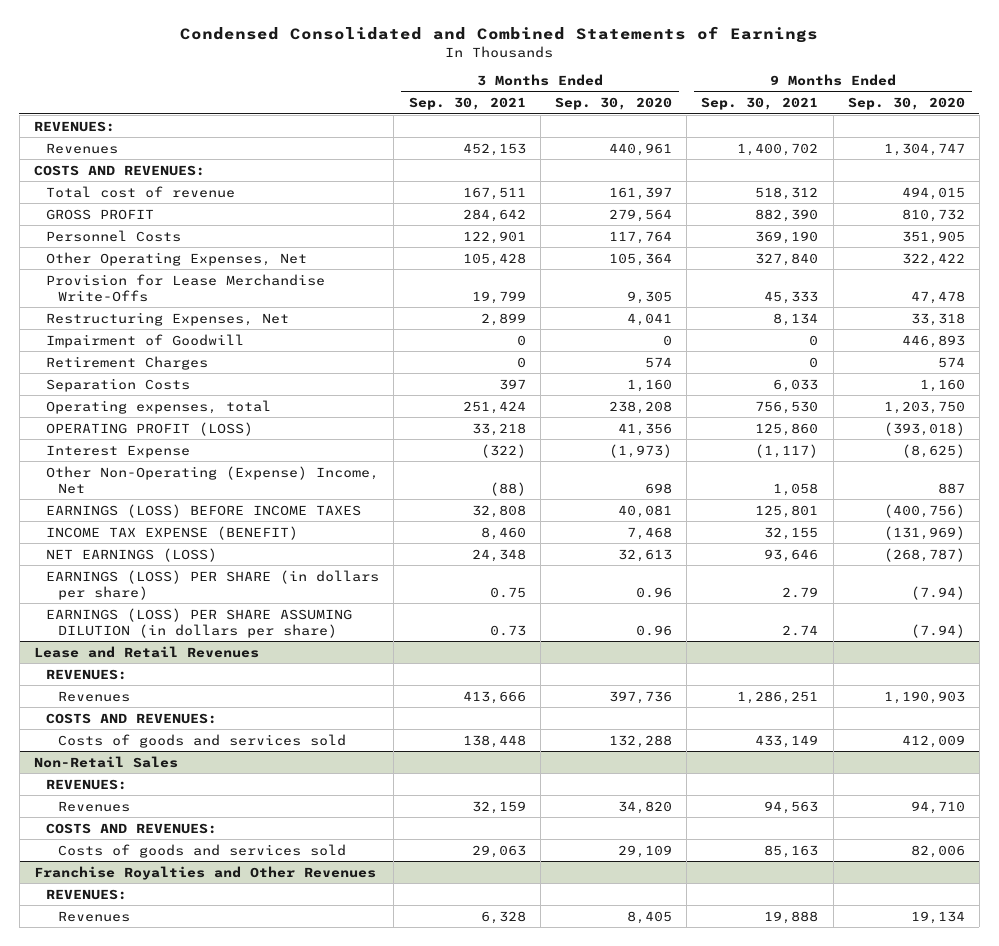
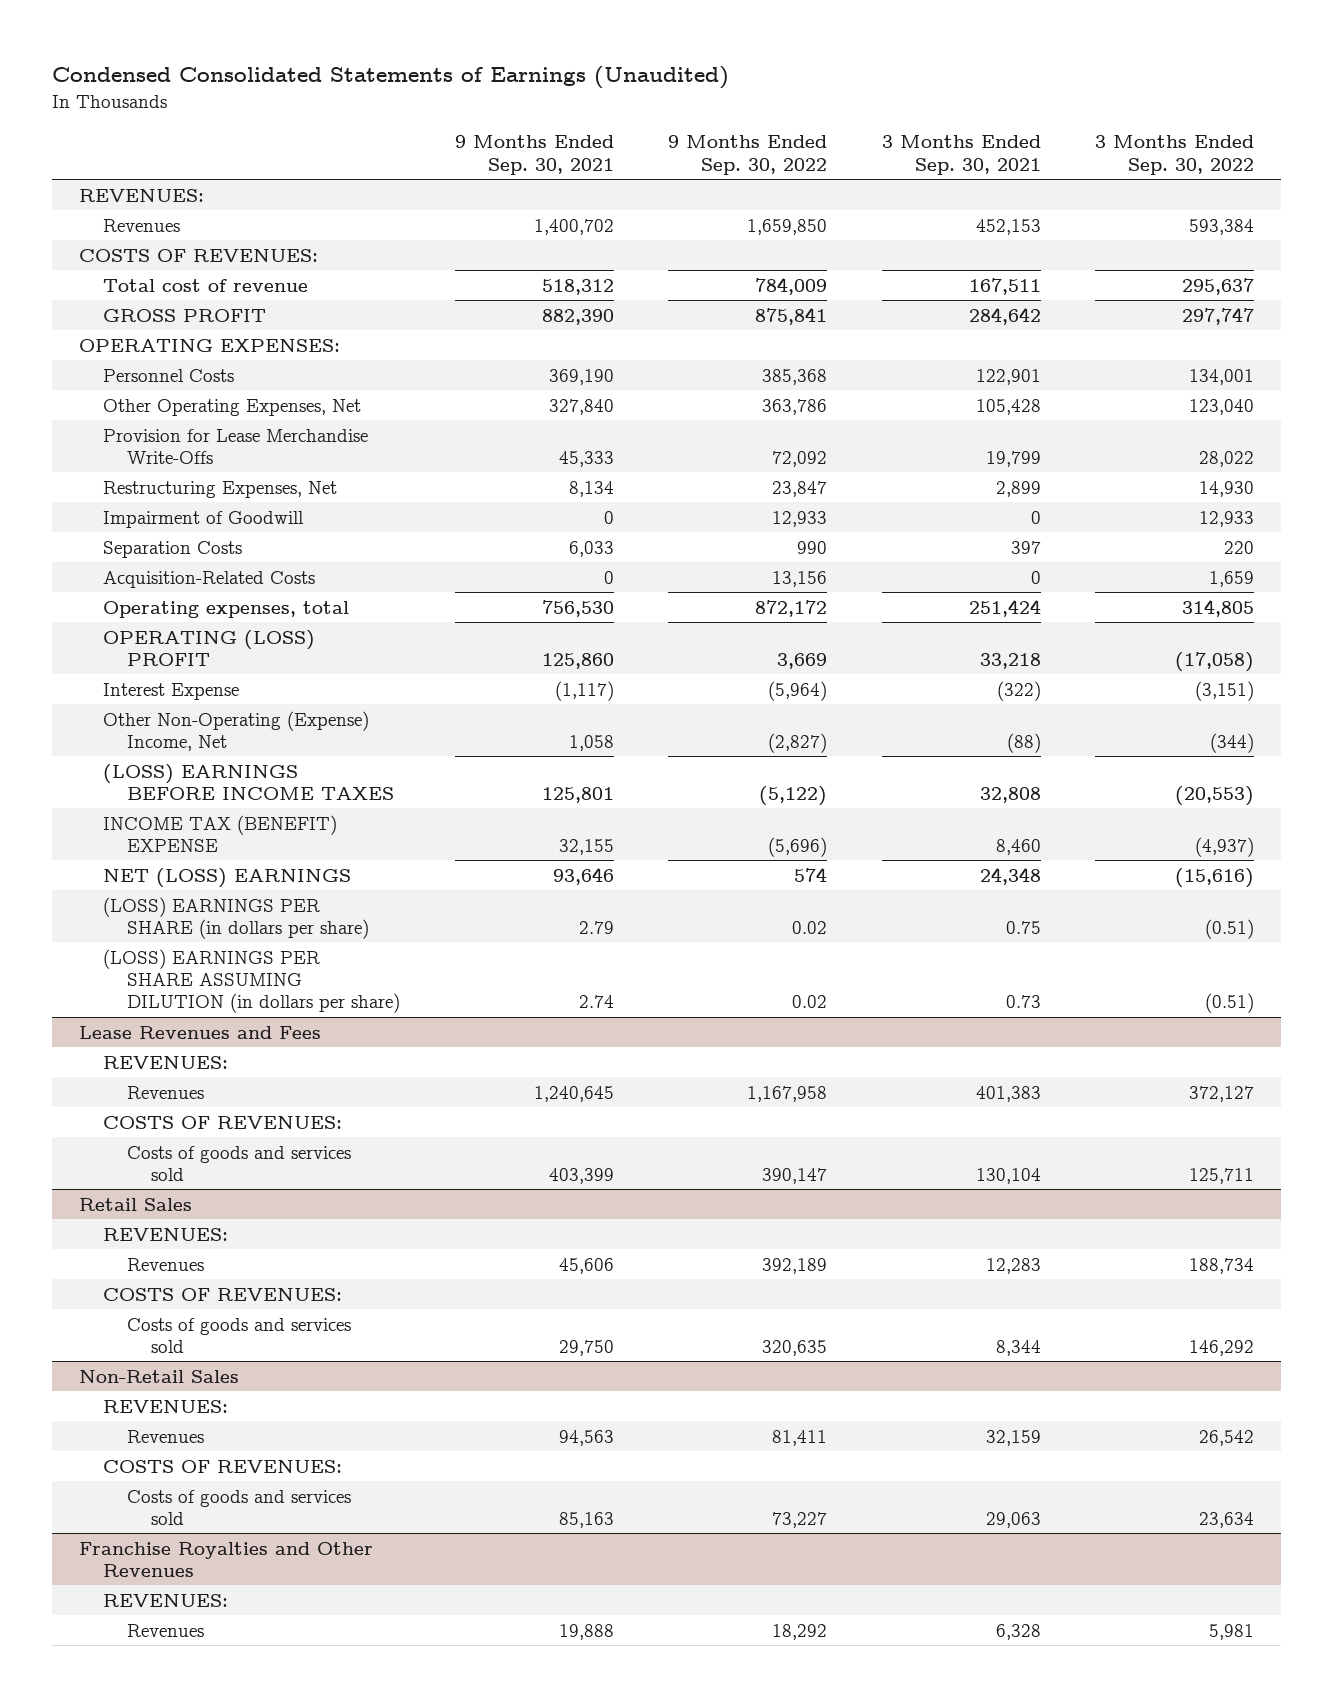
[180,26,819,44] Condensed Consolidated and Combined Statements of Earnings -> [51,65,729,89] Condensed Consolidated Statements of Earnings (Unaudited)
[554,97,672,111] Sep. 30, 2020 -> none
[847,97,965,111] Sep. 30, 2020 -> none
none -> [668,135,828,175] 9 Months Ended Sep. 30, 2022
none -> [1094,135,1254,175] 3 Months Ended Sep. 30, 2022
[33,164,205,176] COSTS AND REVENUES: -> [79,248,319,262] COSTS OF REVENUES:
none -> [79,338,341,352] OPERATING EXPENSES:
[46,355,209,370] Retirement Charges -> none
none -> [103,570,316,588] Acquisition-Related Costs
[46,421,254,436] OPERATING PROFIT (LOSS) -> [103,629,316,667] OPERATING (LOSS) PROFIT
[46,503,362,518] EARNINGS (LOSS) BEFORE INCOME TAXES -> [103,763,395,801] (LOSS) EARNINGS BEFORE INCOME TAXES
[46,525,299,540] INCOME TAX EXPENSE (BENEFIT) -> [103,814,338,853] INCOME TAX (BENEFIT) EXPENSE
[46,547,218,562] NET EARNINGS (LOSS) -> [103,867,352,888] NET (LOSS) EARNINGS
[46,569,380,600] EARNINGS (LOSS) PER SHARE (in dollars per share) -> [103,896,370,940] (LOSS) EARNINGS PER SHARE (in dollars per share)
[46,607,353,638] EARNINGS (LOSS) PER SHARE ASSUMING DILUTION (in dollars per share) -> [103,948,401,1014] (LOSS) EARNINGS PER SHARE ASSUMING DILUTION (in dollars per share)
[33,645,259,658] Lease and Retail Revenues -> [79,1025,322,1039] Lease Revenues and Fees
[462,690,526,704] 413,666 -> [975,1085,1041,1102] 401,383
[737,690,819,704] 1,286,251 -> [533,1085,614,1102] 1,240,645
[46,712,218,724] COSTS AND REVENUES: -> [103,1115,343,1129] COSTS OF REVENUES:
[462,734,526,748] 138,448 -> [975,1168,1041,1185] 130,104
[755,734,819,748] 433,149 -> [548,1168,614,1185] 403,399
none -> [79,1197,193,1211] Retail Sales
none -> [103,1227,229,1241] REVENUES:
none -> [127,1257,205,1271] Revenues
none -> [103,1287,343,1301] COSTS OF REVENUES:
none -> [127,1317,352,1354] Costs of goods and services sold
[46,822,218,834] COSTS AND REVENUES: -> [103,1459,343,1473] COSTS OF REVENUES:

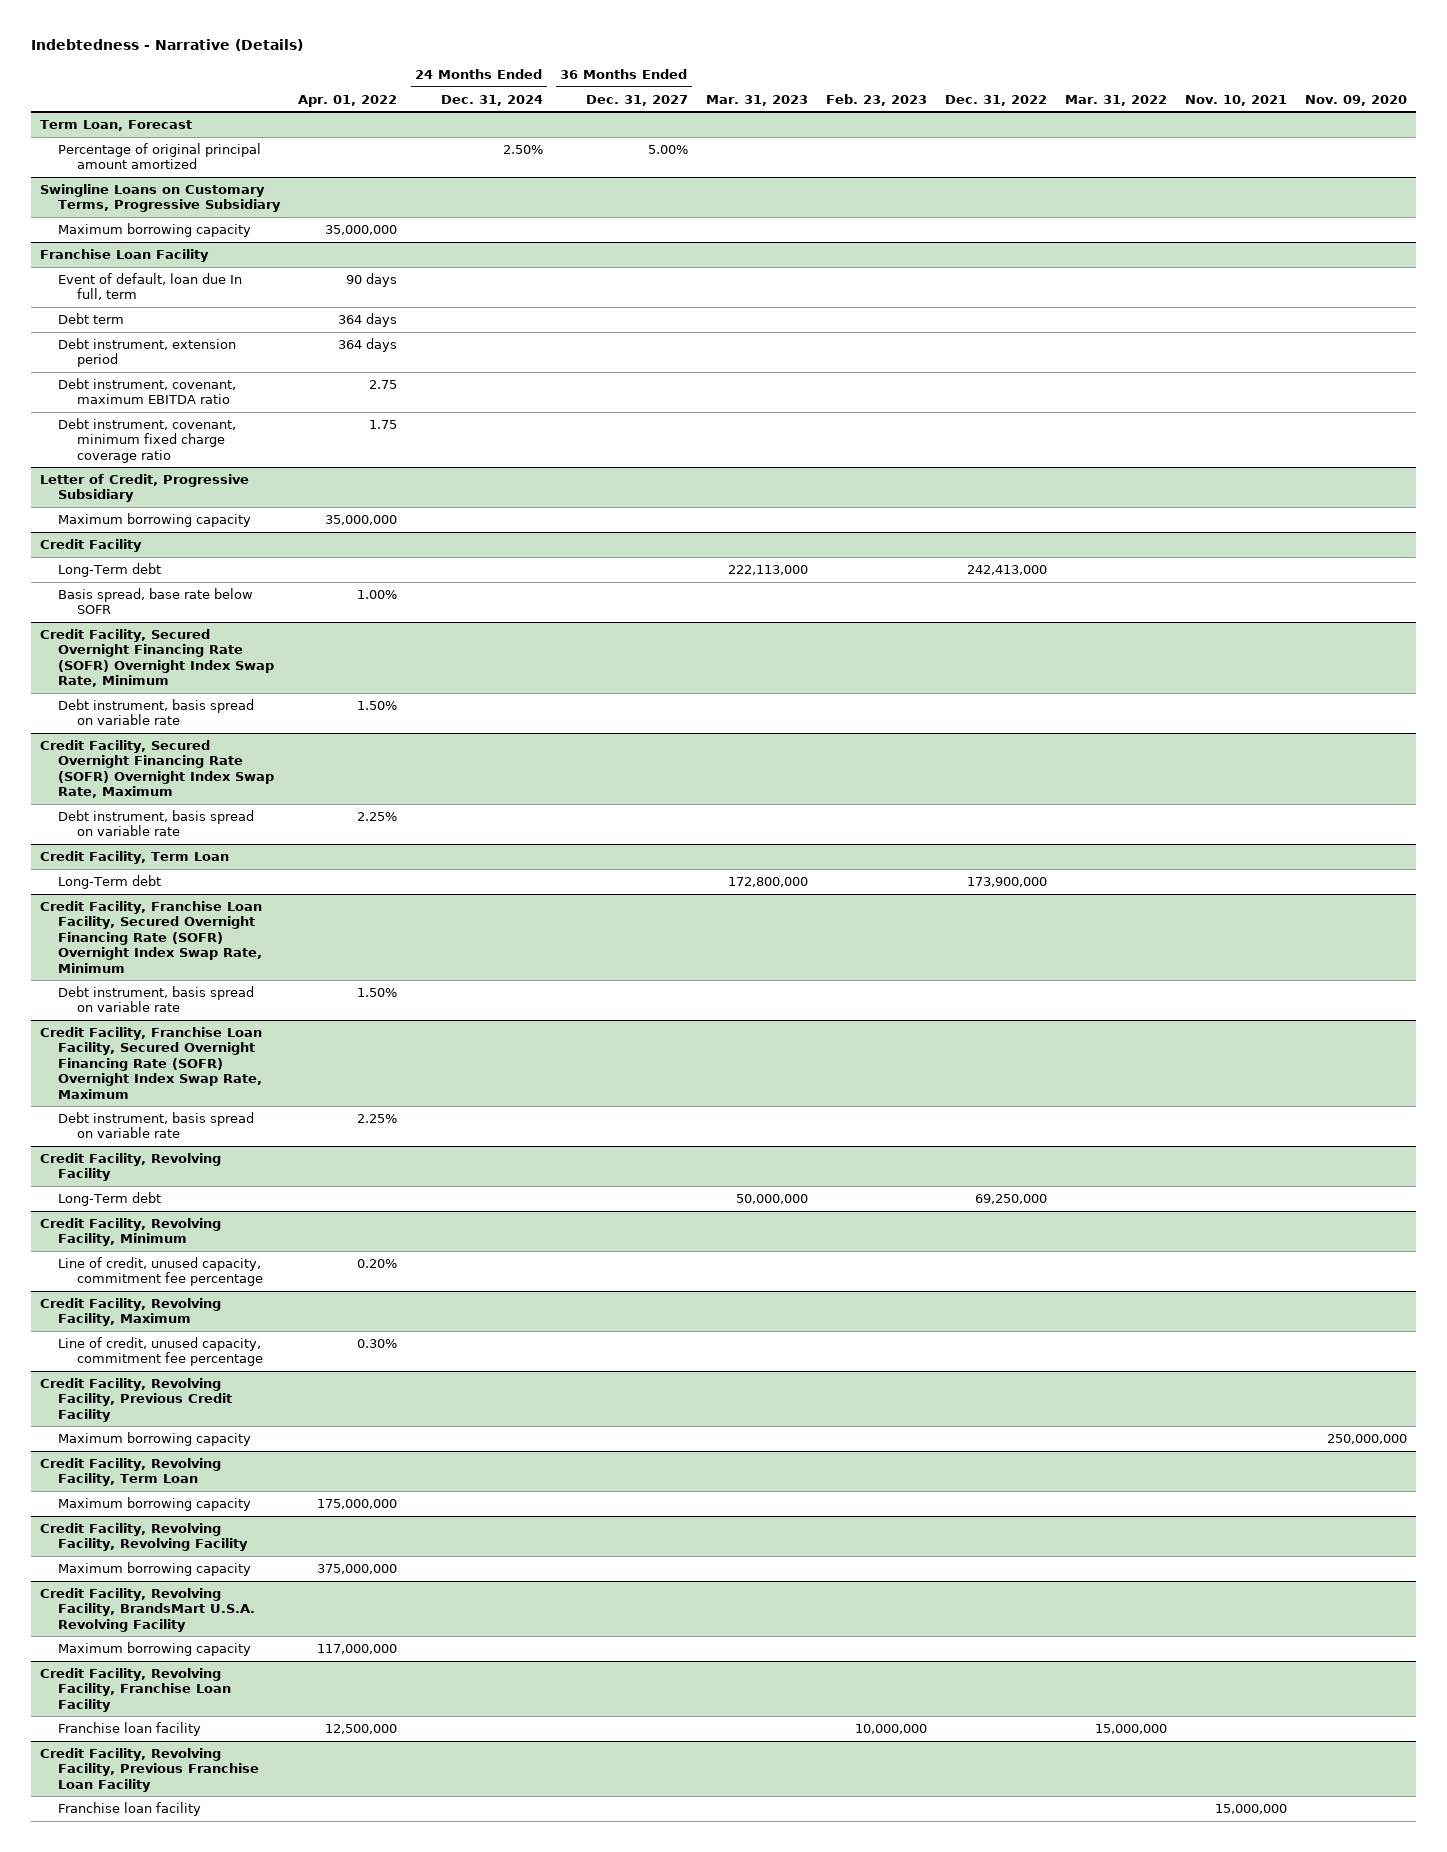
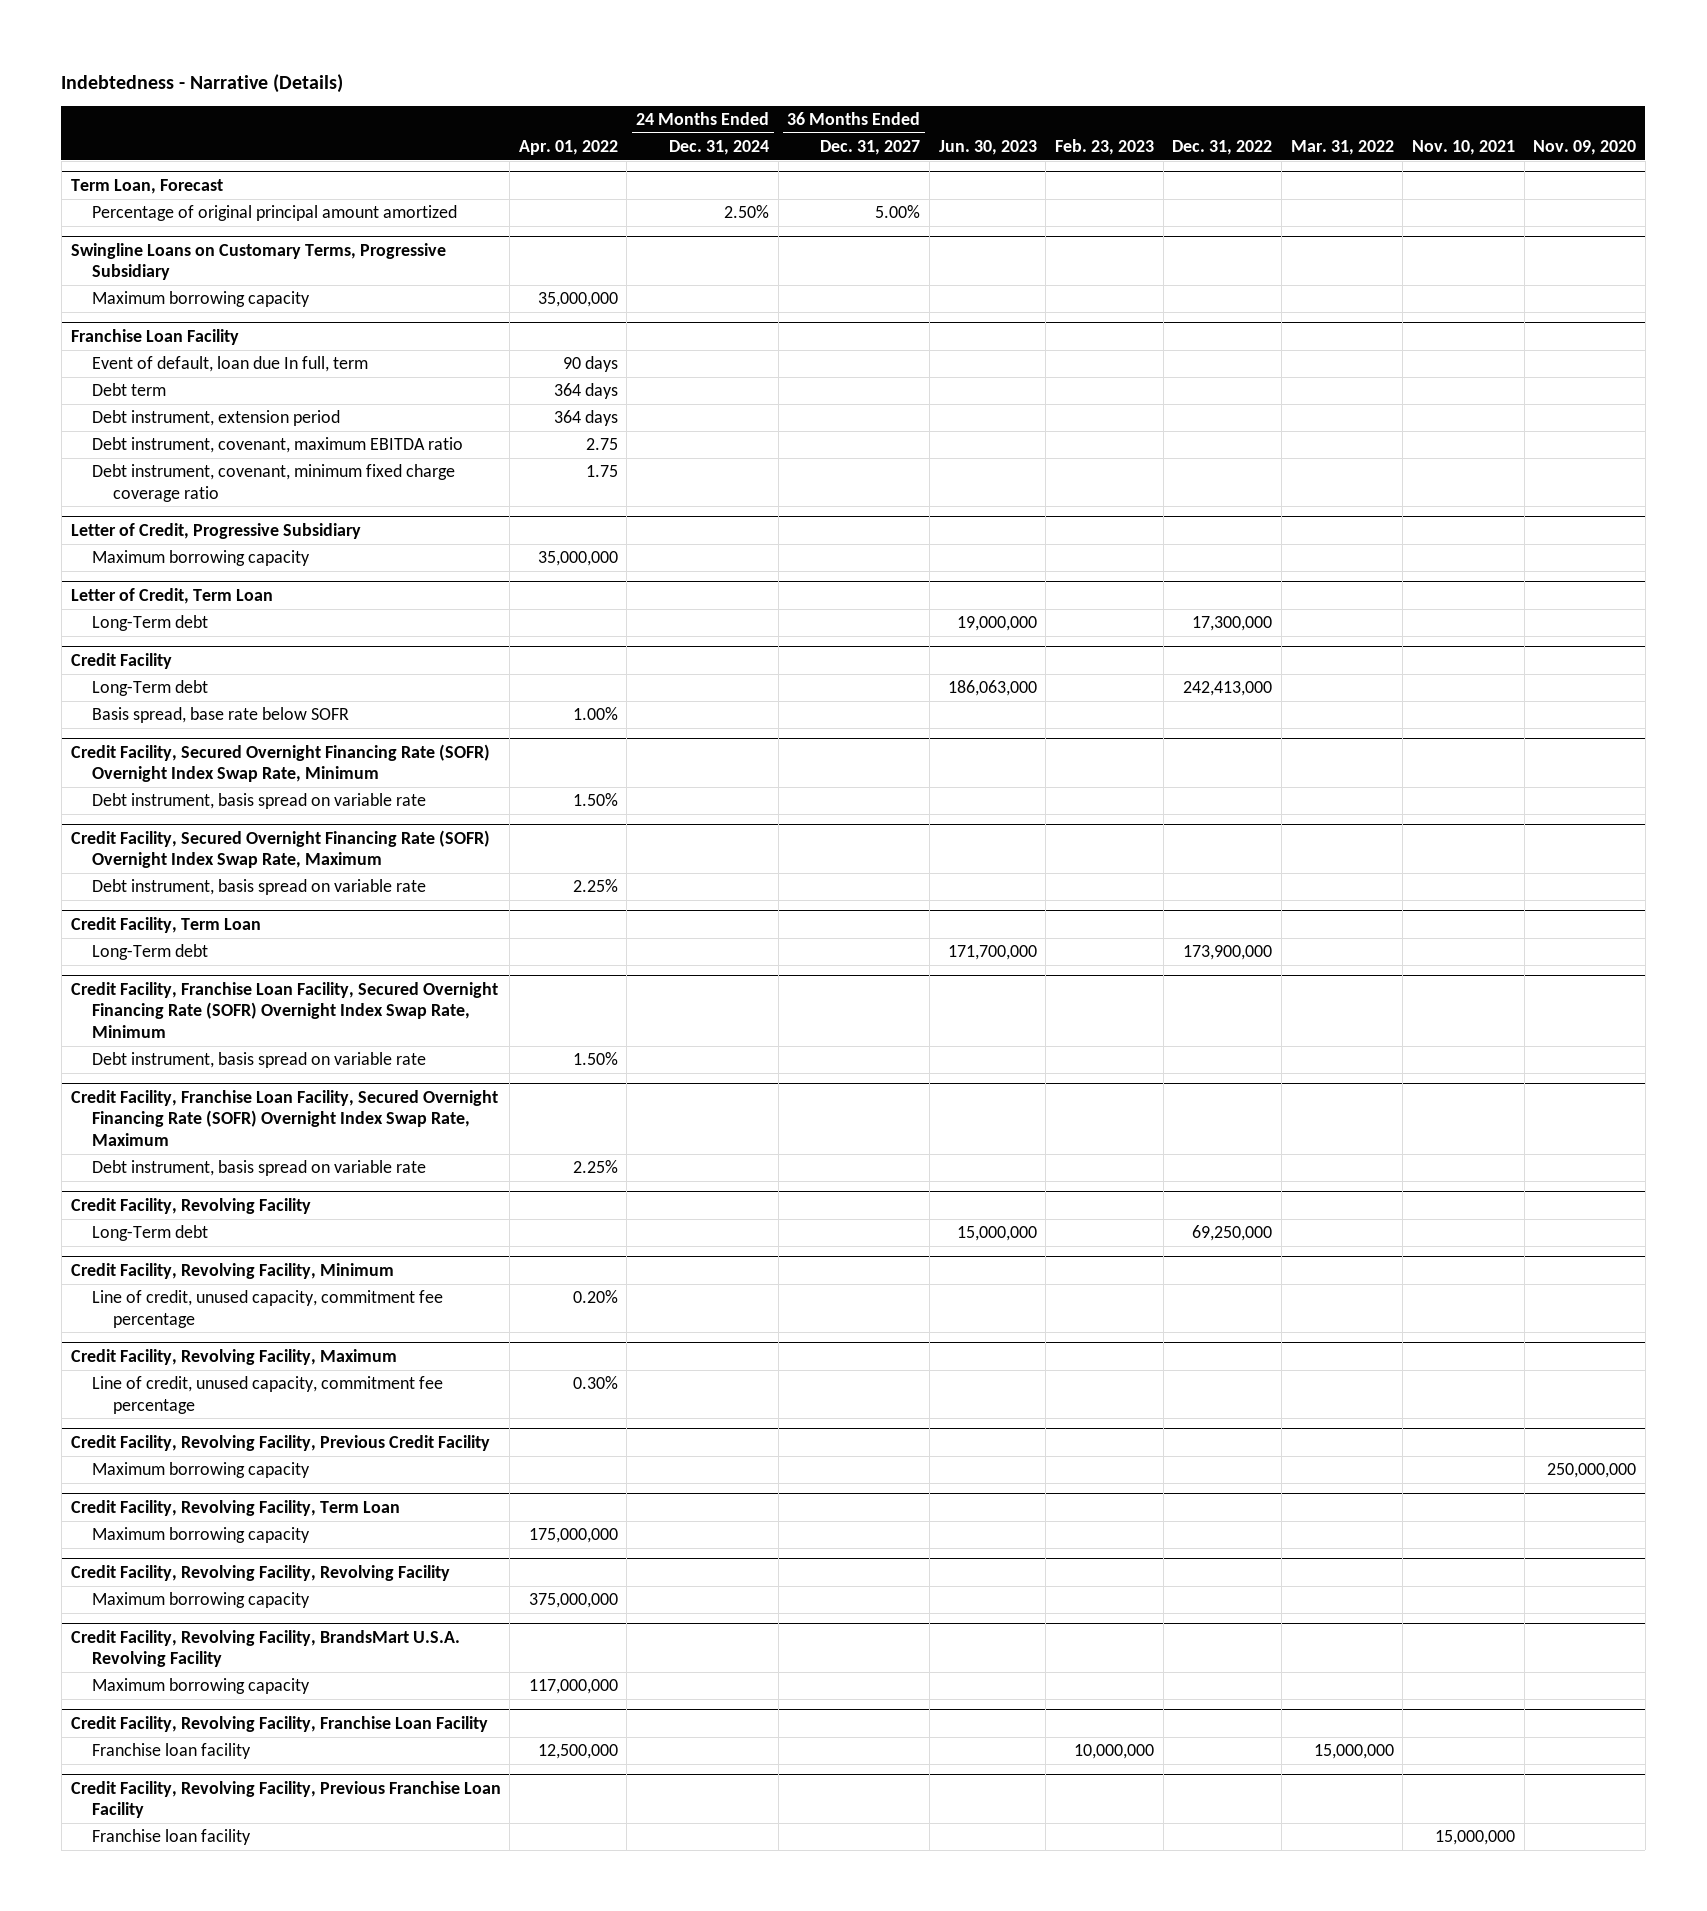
[705,94,808,106] Mar. 31, 2023 -> none
none -> [938,140,1037,156] Jun. 30, 2023
none -> [70,587,273,604] Letter of Credit, Term Loan
none -> [91,615,208,632] Long-Term debt

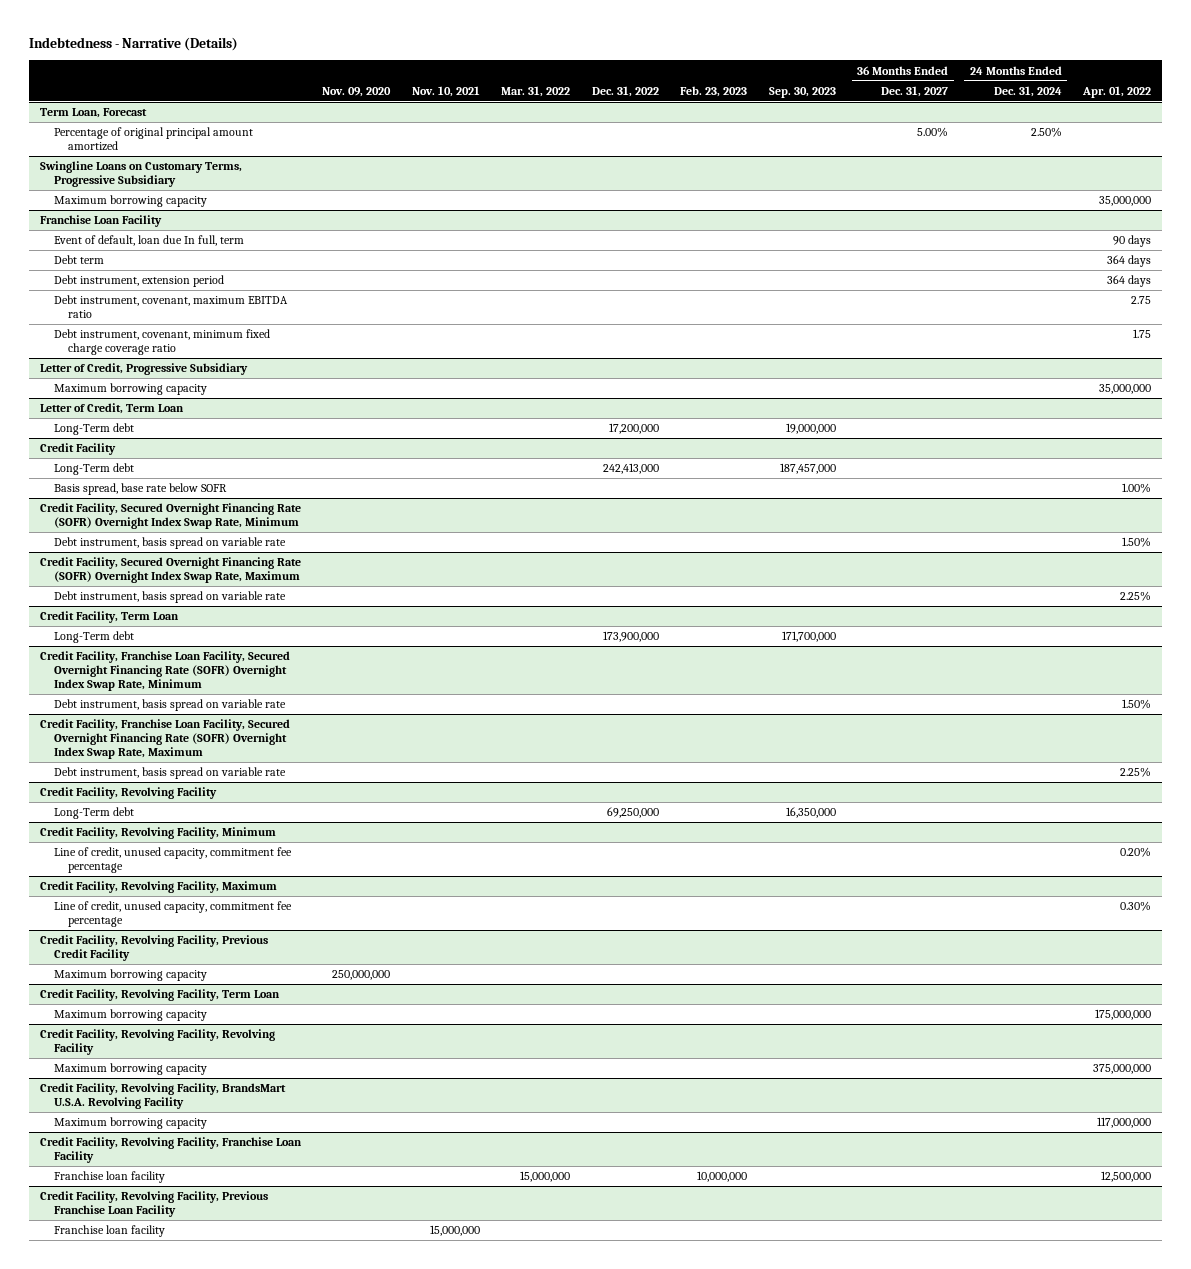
[938,140,1037,156] Jun. 30, 2023 -> none
none -> [768,86,836,98] Sep. 30, 2023
[1192,616,1273,632] 17,300,000 -> [608,423,659,435] 17,200,000

